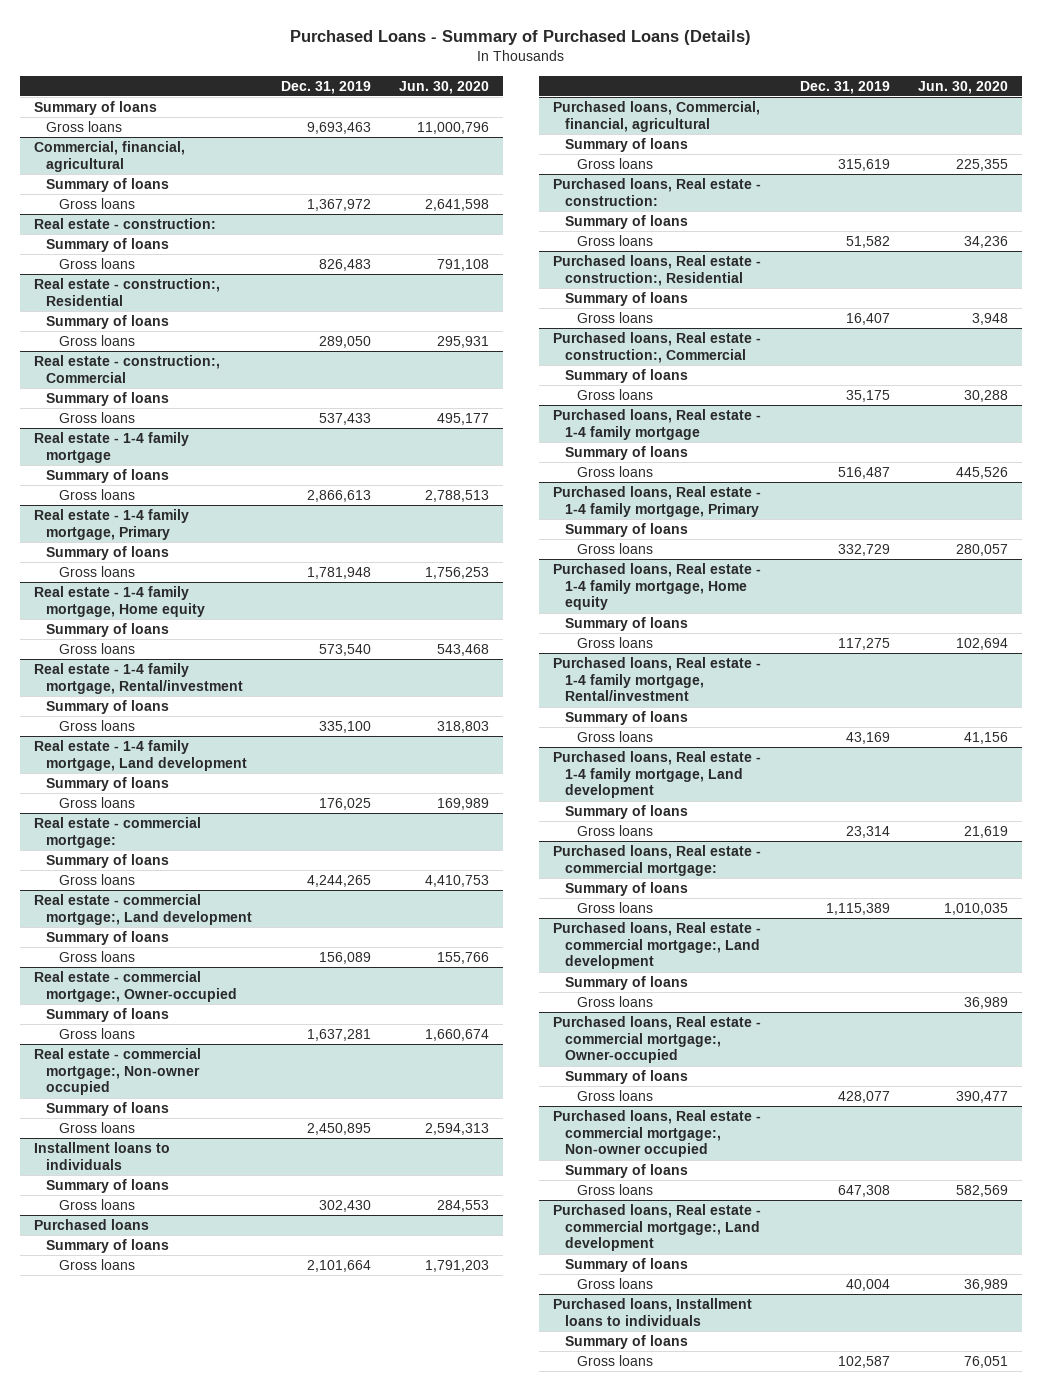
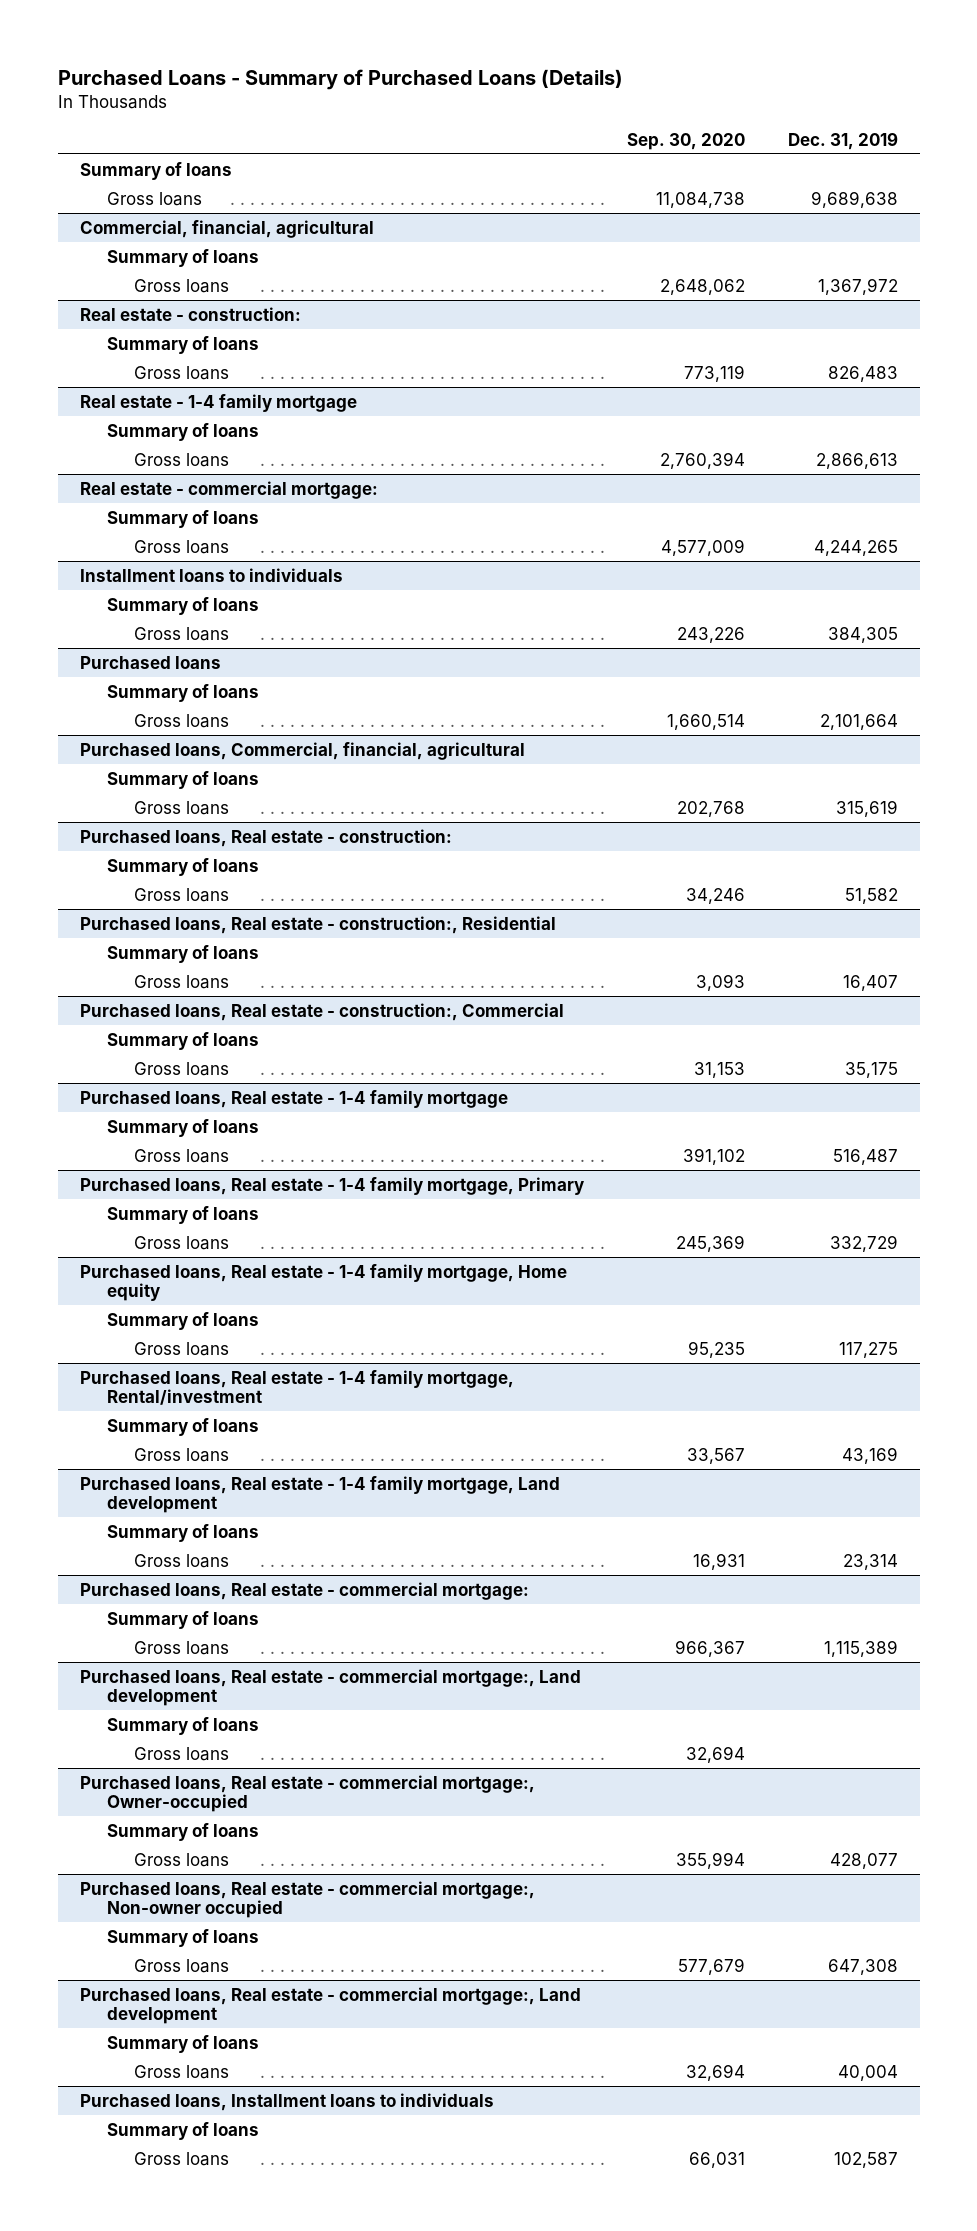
[399,80,490,94] Jun. 30, 2020 -> none
none -> [626,132,745,150] Sep. 30, 2020
[306,122,371,135] 9,693,463 -> [810,190,898,208] 9,689,638
[34,278,221,306] Real estate - construction:, Residential -> none
[46,315,170,330] Summary of loans -> none
[58,335,135,347] Gross loans -> none
[34,355,221,383] Real estate - construction:, Commercial -> none
[46,392,170,407] Summary of loans -> none
[58,412,135,424] Gross loans -> none
[34,509,190,540] Real estate - 1-4 family mortgage, Primary -> none
[46,546,170,561] Summary of loans -> none
[58,566,135,578] Gross loans -> none
[34,586,206,617] Real estate - 1-4 family mortgage, Home equity -> none
[46,623,170,638] Summary of loans -> none
[58,643,135,655] Gross loans -> none
[34,663,244,694] Real estate - 1-4 family mortgage, Rental/investment -> none
[46,700,170,715] Summary of loans -> none
[58,720,135,732] Gross loans -> none
[34,740,248,771] Real estate - 1-4 family mortgage, Land development -> none
[46,777,170,792] Summary of loans -> none
[58,797,135,809] Gross loans -> none
[34,894,253,925] Real estate - commercial mortgage:, Land development -> none
[46,931,170,946] Summary of loans -> none
[58,951,135,963] Gross loans -> none
[34,971,238,1002] Real estate - commercial mortgage:, Owner-occupied -> none
[46,1008,170,1023] Summary of loans -> none
[58,1028,135,1040] Gross loans -> none
[34,1048,202,1096] Real estate - commercial mortgage:, Non-owner occupied -> none
[46,1102,170,1117] Summary of loans -> none
[58,1122,135,1134] Gross loans -> none
[318,1200,371,1213] 302,430 -> [827,626,898,643] 384,305

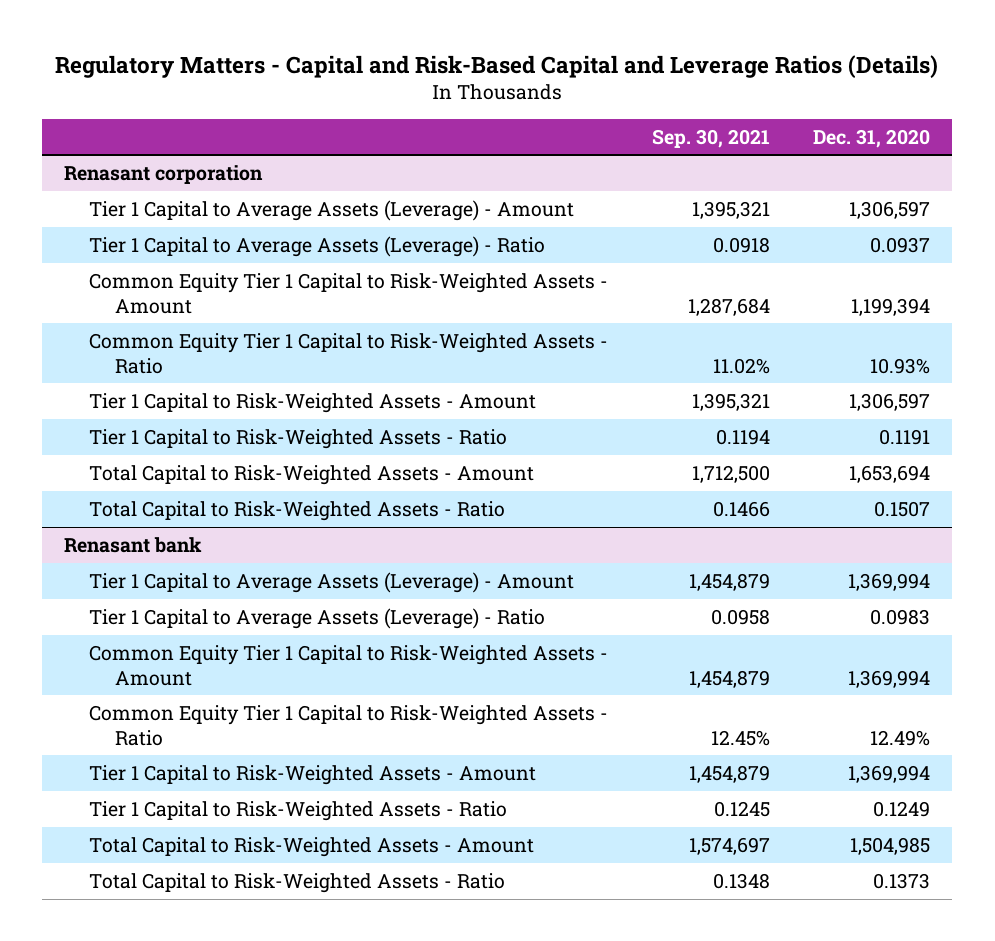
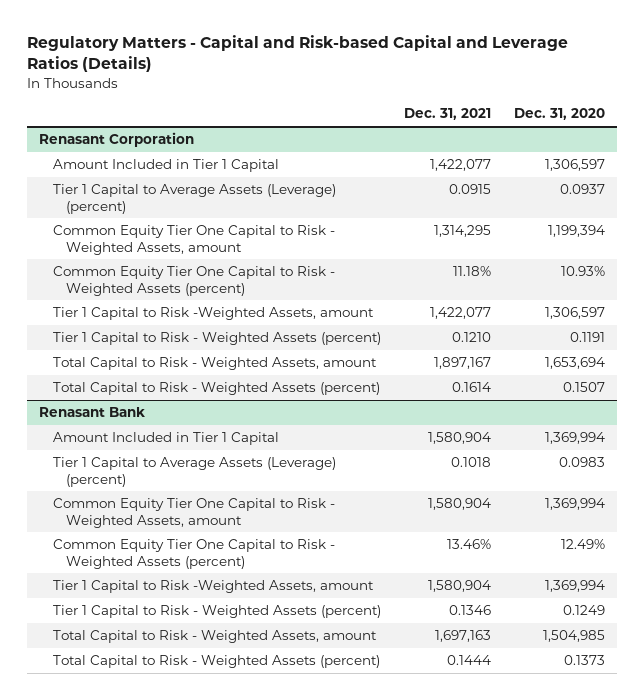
[55,54,939,78] Regulatory Matters - Capital and Risk-Based Capital and Leverage Ratios (Details) -> [27,35,569,73] Regulatory Matters - Capital and Risk-based Capital and Leverage Ratios (Details)
[651,128,770,148] Sep. 30, 2021 -> none
none -> [403,108,491,121] Dec. 31, 2021
[64,164,264,184] Renasant corporation -> [38,132,194,148] Renasant Corporation
[89,199,575,221] Tier 1 Capital to Average Assets (Leverage) - Amount -> [52,159,279,173] Amount Included in Tier 1 Capital
[89,235,546,257] Tier 1 Capital to Average Assets (Leverage) - Ratio -> [52,184,336,214] Tier 1 Capital to Average Assets (Leverage) (percent)
[89,272,609,314] Common Equity Tier 1 Capital to Risk-Weighted Assets - Amount -> [52,225,335,255] Common Equity Tier One Capital to Risk - Weighted Assets, amount
[89,332,609,374] Common Equity Tier 1 Capital to Risk-Weighted Assets - Ratio -> [52,266,335,296] Common Equity Tier One Capital to Risk - Weighted Assets (percent)
[89,392,537,413] Tier 1 Capital to Risk-Weighted Assets - Amount -> [52,307,374,321] Tier 1 Capital to Risk -Weighted Assets, amount
[89,428,508,449] Tier 1 Capital to Risk-Weighted Assets - Ratio -> [52,332,381,346] Tier 1 Capital to Risk - Weighted Assets (percent)
[89,464,535,485] Total Capital to Risk-Weighted Assets - Amount -> [52,357,377,371] Total Capital to Risk - Weighted Assets, amount
[89,500,506,521] Total Capital to Risk-Weighted Assets - Ratio -> [52,382,380,396] Total Capital to Risk - Weighted Assets (percent)
[64,536,203,553] Renasant bank -> [38,407,145,418] Renasant Bank
[89,571,575,593] Tier 1 Capital to Average Assets (Leverage) - Amount -> [52,432,279,446] Amount Included in Tier 1 Capital
[89,607,546,629] Tier 1 Capital to Average Assets (Leverage) - Ratio -> [52,457,336,487] Tier 1 Capital to Average Assets (Leverage) (percent)
[89,644,609,686] Common Equity Tier 1 Capital to Risk-Weighted Assets - Amount -> [52,498,335,528] Common Equity Tier One Capital to Risk - Weighted Assets, amount
[89,704,609,746] Common Equity Tier 1 Capital to Risk-Weighted Assets - Ratio -> [52,539,335,569] Common Equity Tier One Capital to Risk - Weighted Assets (percent)
[89,764,537,785] Tier 1 Capital to Risk-Weighted Assets - Amount -> [52,580,374,594] Tier 1 Capital to Risk -Weighted Assets, amount
[89,800,508,821] Tier 1 Capital to Risk-Weighted Assets - Ratio -> [52,605,381,619] Tier 1 Capital to Risk - Weighted Assets (percent)
[89,836,535,857] Total Capital to Risk-Weighted Assets - Amount -> [52,630,377,644] Total Capital to Risk - Weighted Assets, amount
[89,872,506,893] Total Capital to Risk-Weighted Assets - Ratio -> [52,655,380,669] Total Capital to Risk - Weighted Assets (percent)

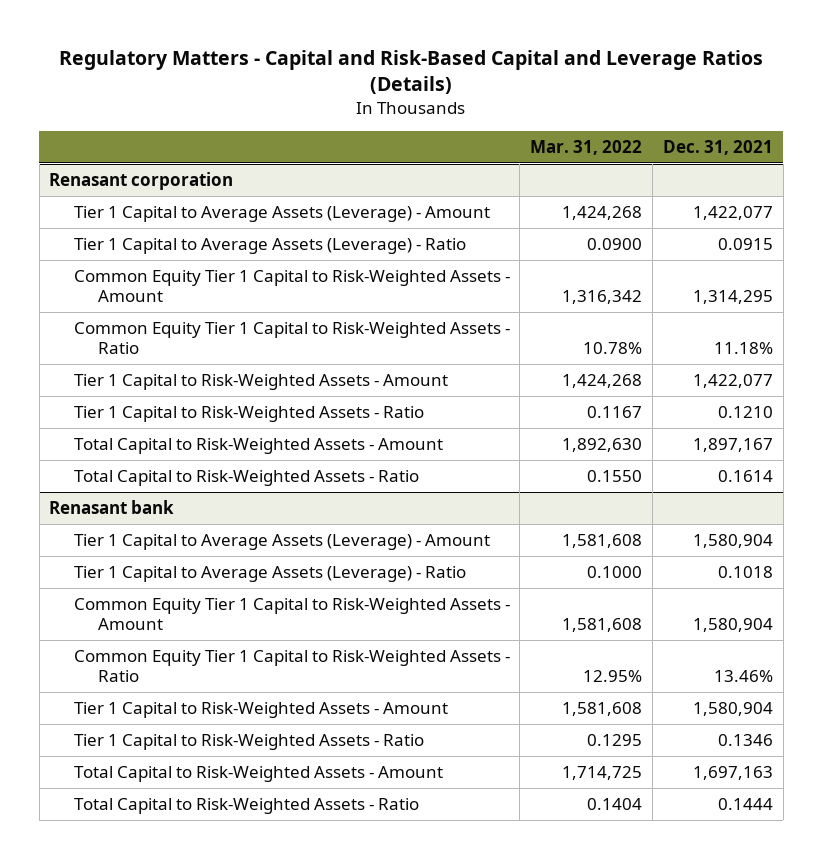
[27,35,569,73] Regulatory Matters - Capital and Risk-based Capital and Leverage Ratios (Details) -> [59,50,764,95] Regulatory Matters - Capital and Risk-Based Capital and Leverage Ratios (Details)
[513,108,605,121] Dec. 31, 2020 -> none
none -> [530,140,643,156] Mar. 31, 2022
[38,132,194,148] Renasant Corporation -> [49,172,234,191] Renasant corporation
[52,159,279,173] Amount Included in Tier 1 Capital -> [73,206,490,223] Tier 1 Capital to Average Assets (Leverage) - Amount
[52,184,336,214] Tier 1 Capital to Average Assets (Leverage) (percent) -> [73,238,466,255] Tier 1 Capital to Average Assets (Leverage) - Ratio
[52,225,335,255] Common Equity Tier One Capital to Risk - Weighted Assets, amount -> [73,270,510,302] Common Equity Tier 1 Capital to Risk-Weighted Assets - Amount
[52,266,335,296] Common Equity Tier One Capital to Risk - Weighted Assets (percent) -> [73,322,510,354] Common Equity Tier 1 Capital to Risk-Weighted Assets - Ratio
[52,307,374,321] Tier 1 Capital to Risk -Weighted Assets, amount -> [73,374,448,391] Tier 1 Capital to Risk-Weighted Assets - Amount
[52,332,381,346] Tier 1 Capital to Risk - Weighted Assets (percent) -> [73,406,424,423] Tier 1 Capital to Risk-Weighted Assets - Ratio
[52,357,377,371] Total Capital to Risk - Weighted Assets, amount -> [73,438,443,455] Total Capital to Risk-Weighted Assets - Amount
[52,382,380,396] Total Capital to Risk - Weighted Assets (percent) -> [73,470,419,487] Total Capital to Risk-Weighted Assets - Ratio
[38,407,145,418] Renasant Bank -> [49,500,175,515] Renasant bank
[52,432,279,446] Amount Included in Tier 1 Capital -> [73,534,490,551] Tier 1 Capital to Average Assets (Leverage) - Amount
[52,457,336,487] Tier 1 Capital to Average Assets (Leverage) (percent) -> [73,566,466,583] Tier 1 Capital to Average Assets (Leverage) - Ratio
[52,498,335,528] Common Equity Tier One Capital to Risk - Weighted Assets, amount -> [73,598,510,630] Common Equity Tier 1 Capital to Risk-Weighted Assets - Amount
[52,539,335,569] Common Equity Tier One Capital to Risk - Weighted Assets (percent) -> [73,650,510,682] Common Equity Tier 1 Capital to Risk-Weighted Assets - Ratio
[52,580,374,594] Tier 1 Capital to Risk -Weighted Assets, amount -> [73,702,448,719] Tier 1 Capital to Risk-Weighted Assets - Amount
[52,605,381,619] Tier 1 Capital to Risk - Weighted Assets (percent) -> [73,734,424,751] Tier 1 Capital to Risk-Weighted Assets - Ratio
[52,630,377,644] Total Capital to Risk - Weighted Assets, amount -> [73,766,443,783] Total Capital to Risk-Weighted Assets - Amount
[52,655,380,669] Total Capital to Risk - Weighted Assets (percent) -> [73,798,419,815] Total Capital to Risk-Weighted Assets - Ratio

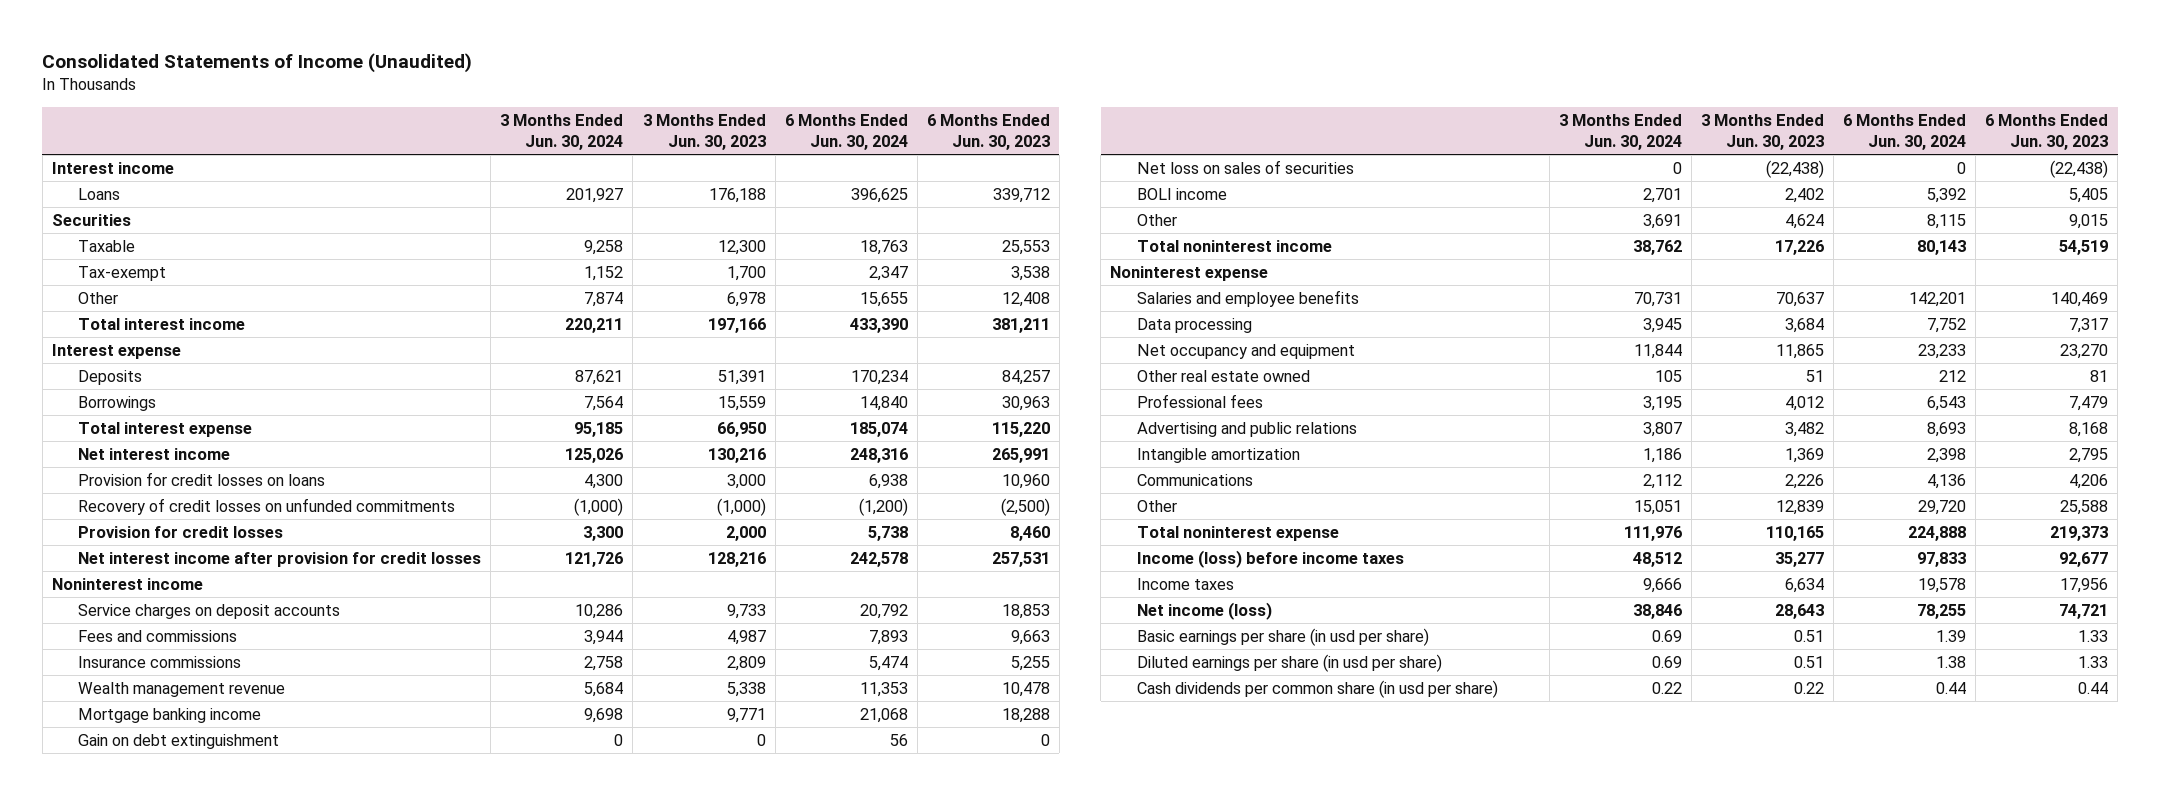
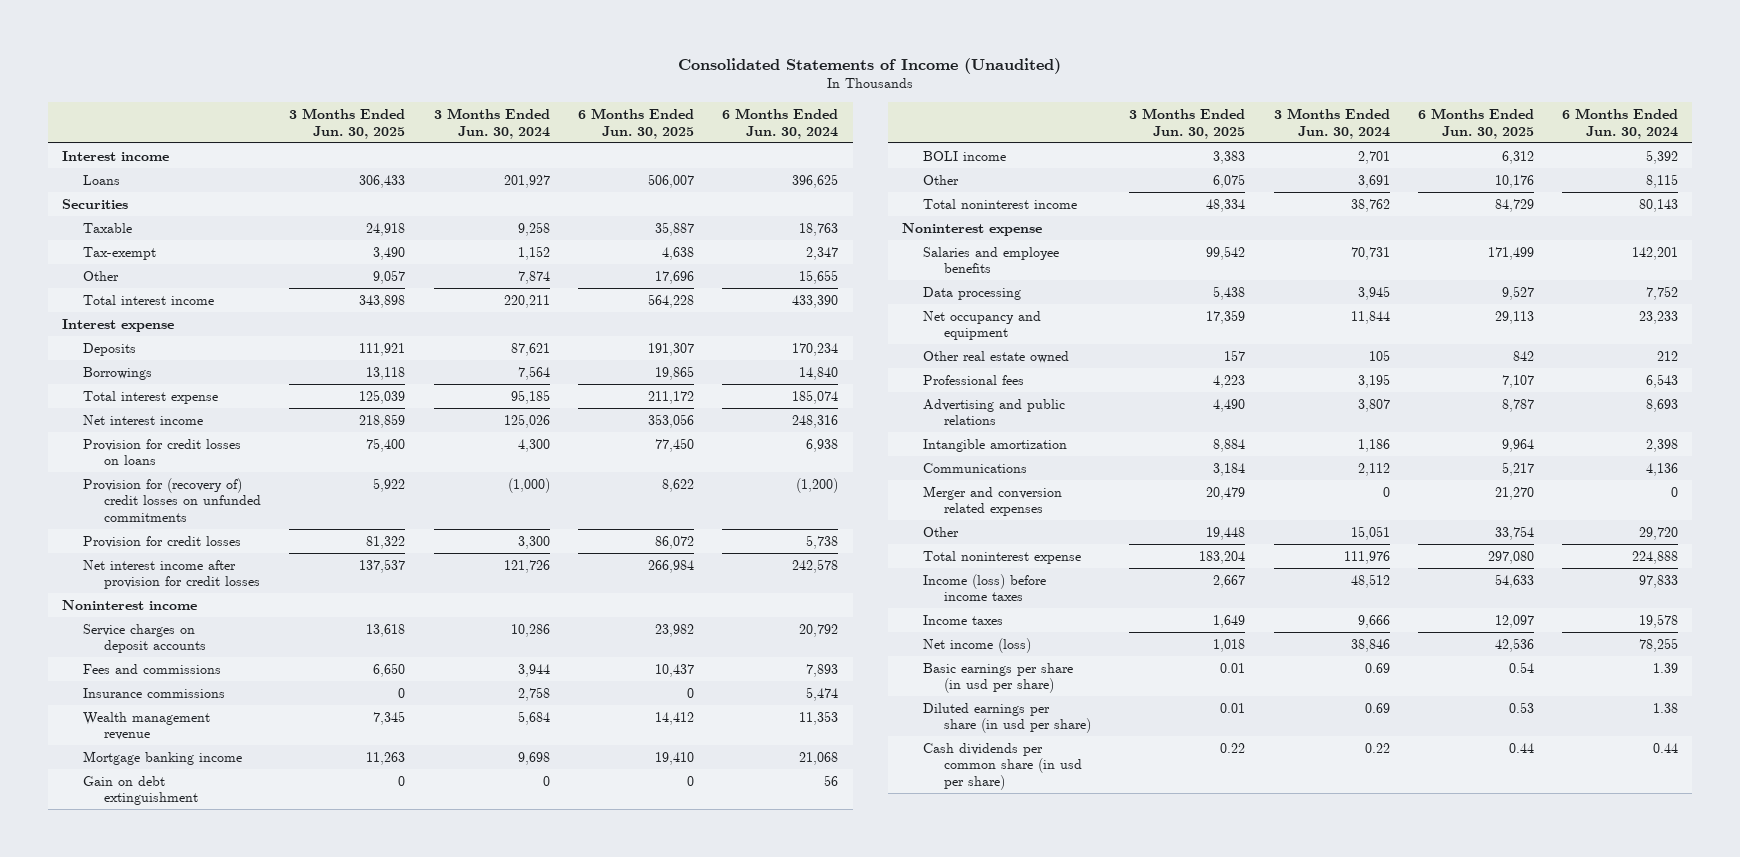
[642,113,766,150] 3 Months Ended Jun. 30, 2023 -> none
[926,113,1050,150] 6 Months Ended Jun. 30, 2023 -> none
none -> [289,107,406,139] 3 Months Ended Jun. 30, 2025
none -> [578,107,695,139] 6 Months Ended Jun. 30, 2025
[78,497,456,515] Recovery of credit losses on unfunded commitments -> [83,477,262,522] Provision for (recovery of) credit losses on unfunded commitments
[1136,159,1354,174] Net loss on sales of securities -> none
none -> [922,485,1062,517] Merger and conversion related expenses

